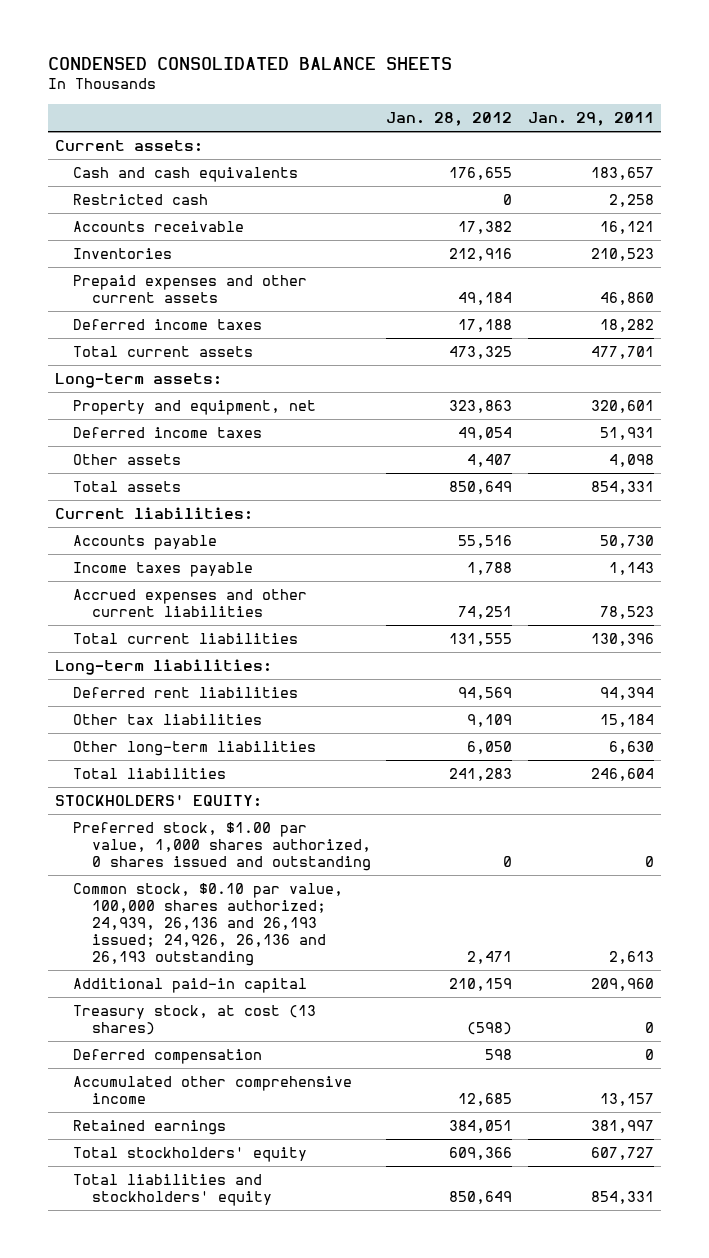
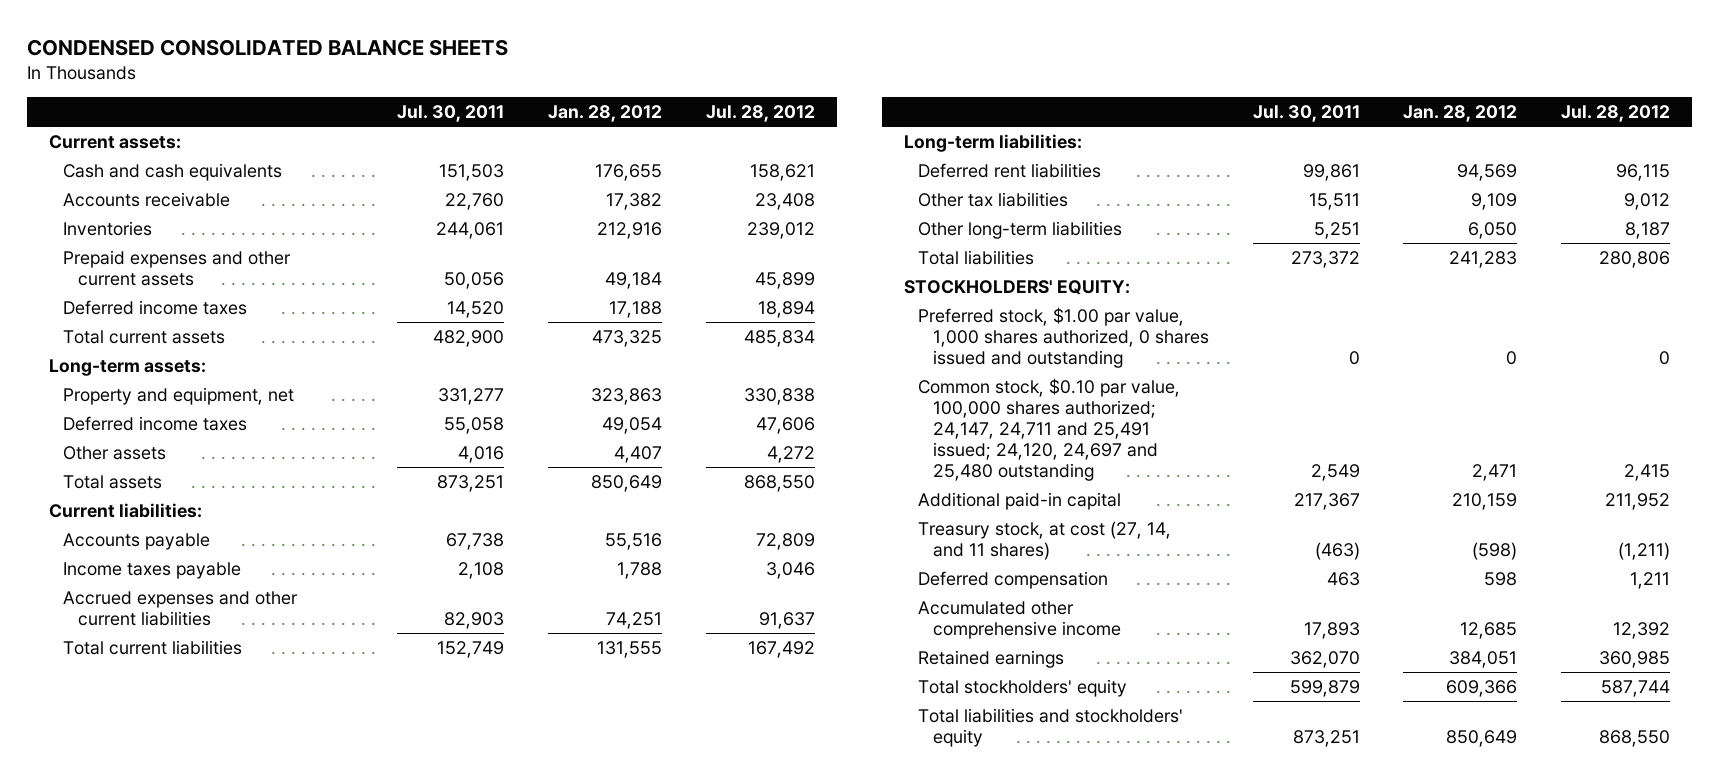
[527,111,654,126] Jan. 29, 2011 -> none
none -> [397,105,505,123] Jul. 30, 2011
none -> [705,105,815,123] Jul. 28, 2012
[73,194,209,206] Restricted cash -> none
[73,883,344,966] Common stock, $0.10 par value, 100,000 shares authorized; 24,939, 26,136 and 26,193 issued; 24,926, 26,136 and 26,193 outstanding -> [918,377,1181,481] Common stock, $0.10 par value, 100,000 shares authorized; 24,147, 24,711 and 25,491 issued; 24,120, 24,697 and 25,480 outstanding
[73,1005,317,1036] Treasury stock, at cost (13 shares) -> [918,520,1172,560] Treasury stock, at cost (27, 14, and 11 shares)

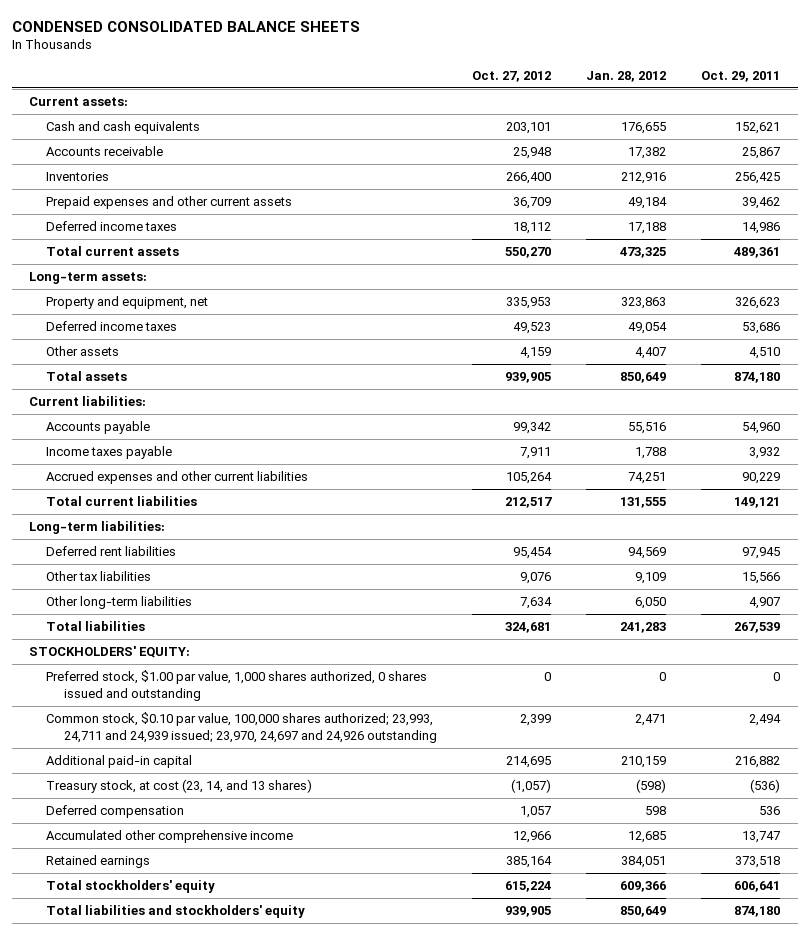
[397,105,505,123] Jul. 30, 2011 -> none
[705,105,815,123] Jul. 28, 2012 -> none
none -> [471,70,551,82] Oct. 27, 2012
none -> [701,70,781,82] Oct. 29, 2011
[918,377,1181,481] Common stock, $0.10 par value, 100,000 shares authorized; 24,147, 24,711 and 25,491 issued; 24,120, 24,697 and 25,480 outstanding -> [46,712,437,744] Common stock, $0.10 par value, 100,000 shares authorized; 23,993, 24,711 and 24,939 issued; 23,970, 24,697 and 24,926 outstanding
[918,520,1172,560] Treasury stock, at cost (27, 14, and 11 shares) -> [46,779,313,794] Treasury stock, at cost (23, 14, and 13 shares)

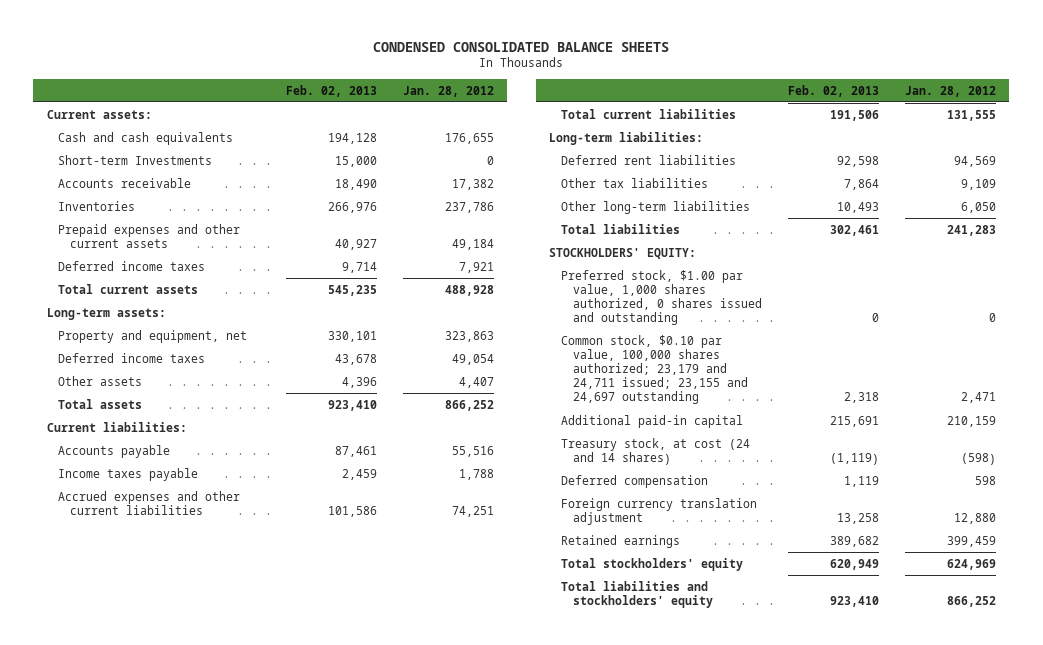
[471,70,551,82] Oct. 27, 2012 -> none
[701,70,781,82] Oct. 29, 2011 -> none
none -> [285,84,377,97] Feb. 02, 2013
none -> [58,154,213,165] Short-term Investments
[620,172,666,185] 212,916 -> [444,201,494,213] 237,786
[627,222,666,235] 17,188 -> [458,261,494,273] 7,921
[619,247,666,259] 473,325 -> [444,284,494,296] 488,928
[619,372,666,384] 850,649 -> [444,399,494,411] 866,252
[46,712,437,744] Common stock, $0.10 par value, 100,000 shares authorized; 23,993, 24,711 and 24,939 issued; 23,970, 24,697 and 24,926 outstanding -> [560,334,748,405] Common stock, $0.10 par value, 100,000 shares authorized; 23,179 and 24,711 issued; 23,155 and 24,697 outstanding
[46,779,313,794] Treasury stock, at cost (23, 14, and 13 shares) -> [560,437,750,465] Treasury stock, at cost (24 and 14 shares)
[46,830,294,844] Accumulated other comprehensive income -> none
none -> [560,497,757,525] Foreign currency translation adjustment
[620,856,666,869] 384,051 -> [947,535,997,547] 399,459
[619,881,666,893] 609,366 -> [947,558,997,570] 624,969
[619,906,666,918] 850,649 -> [947,595,997,607] 866,252

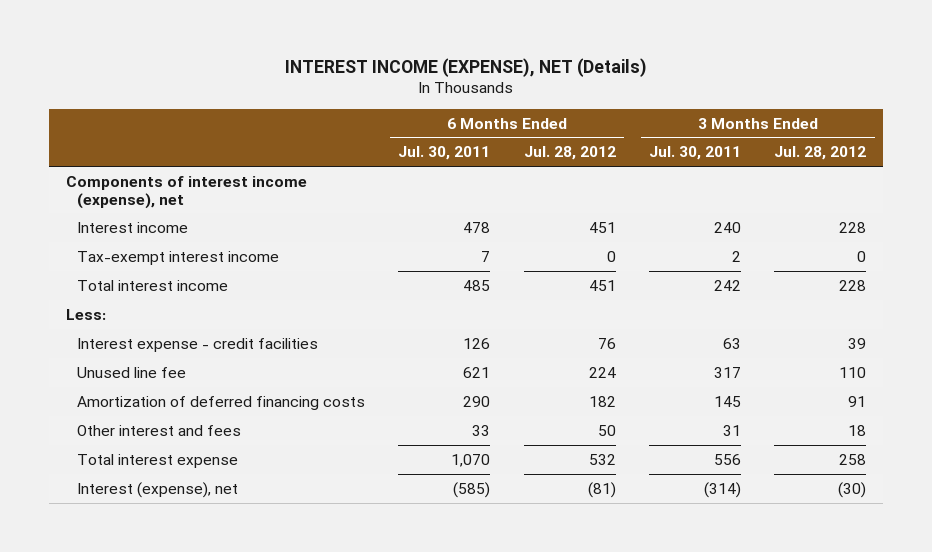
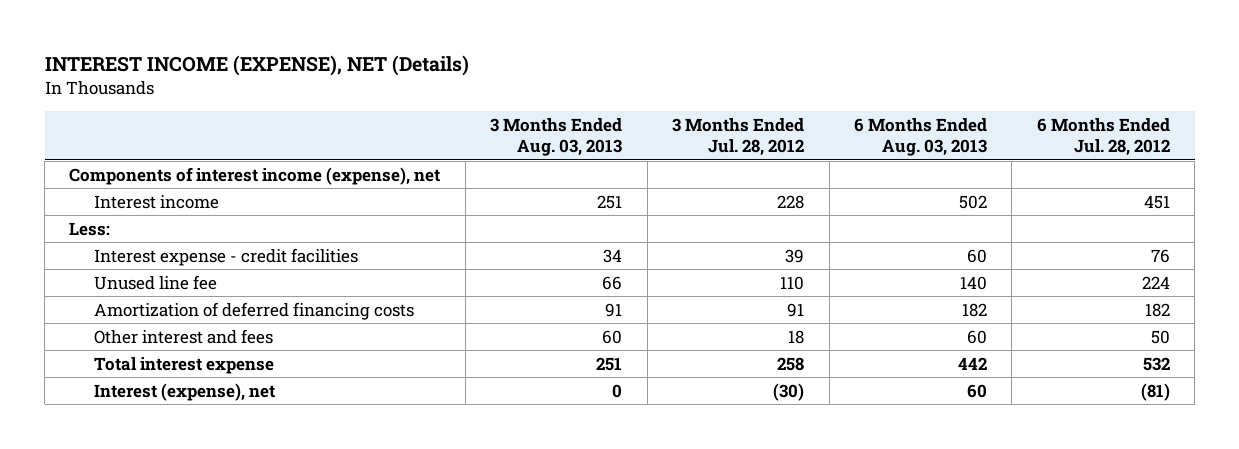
[398,146,491,161] Jul. 30, 2011 -> none
[648,146,741,161] Jul. 30, 2011 -> none
none -> [490,117,623,156] 3 Months Ended Aug. 03, 2013
none -> [853,117,987,156] 6 Months Ended Aug. 03, 2013
[76,250,279,265] Tax-exempt interest income -> none
[76,279,228,291] Total interest income -> none

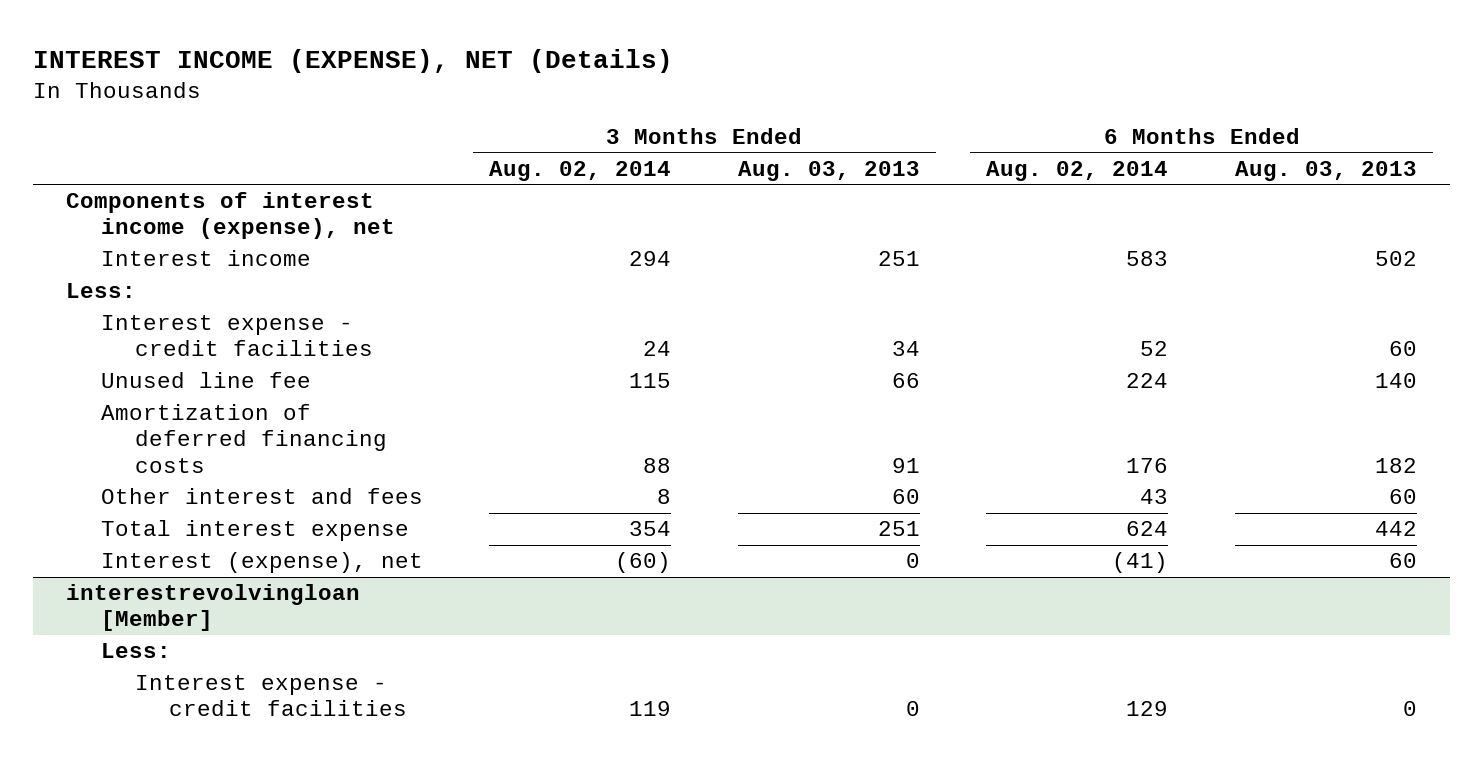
[672,117,805,156] 3 Months Ended Jul. 28, 2012 -> none
[1036,117,1170,156] 6 Months Ended Jul. 28, 2012 -> none
none -> [489,161,672,182] Aug. 02, 2014
none -> [986,161,1169,182] Aug. 02, 2014
none -> [66,584,361,632] interestrevolvingloan [Member]
none -> [100,643,171,659] Less:
none -> [134,675,408,717] Interest expense - credit facilities

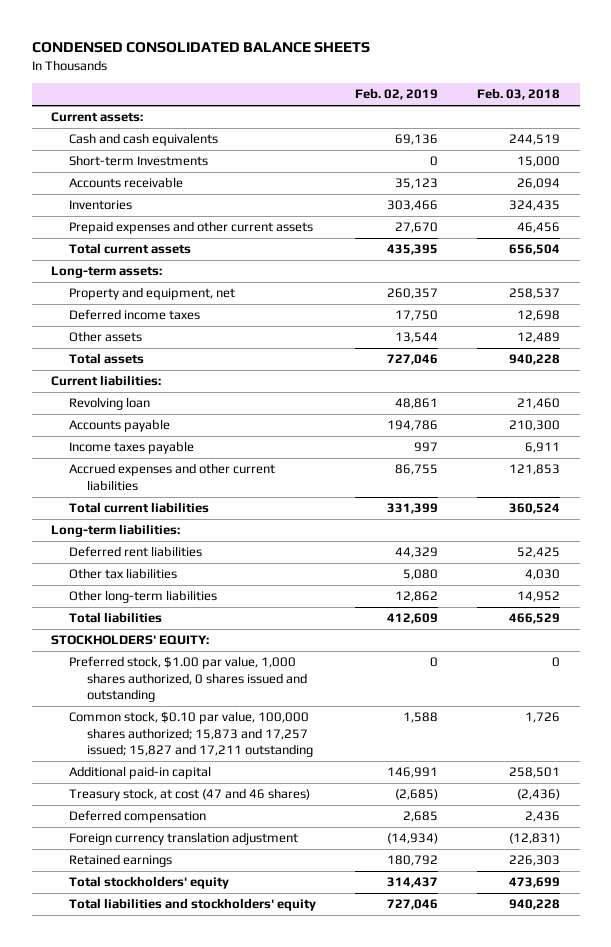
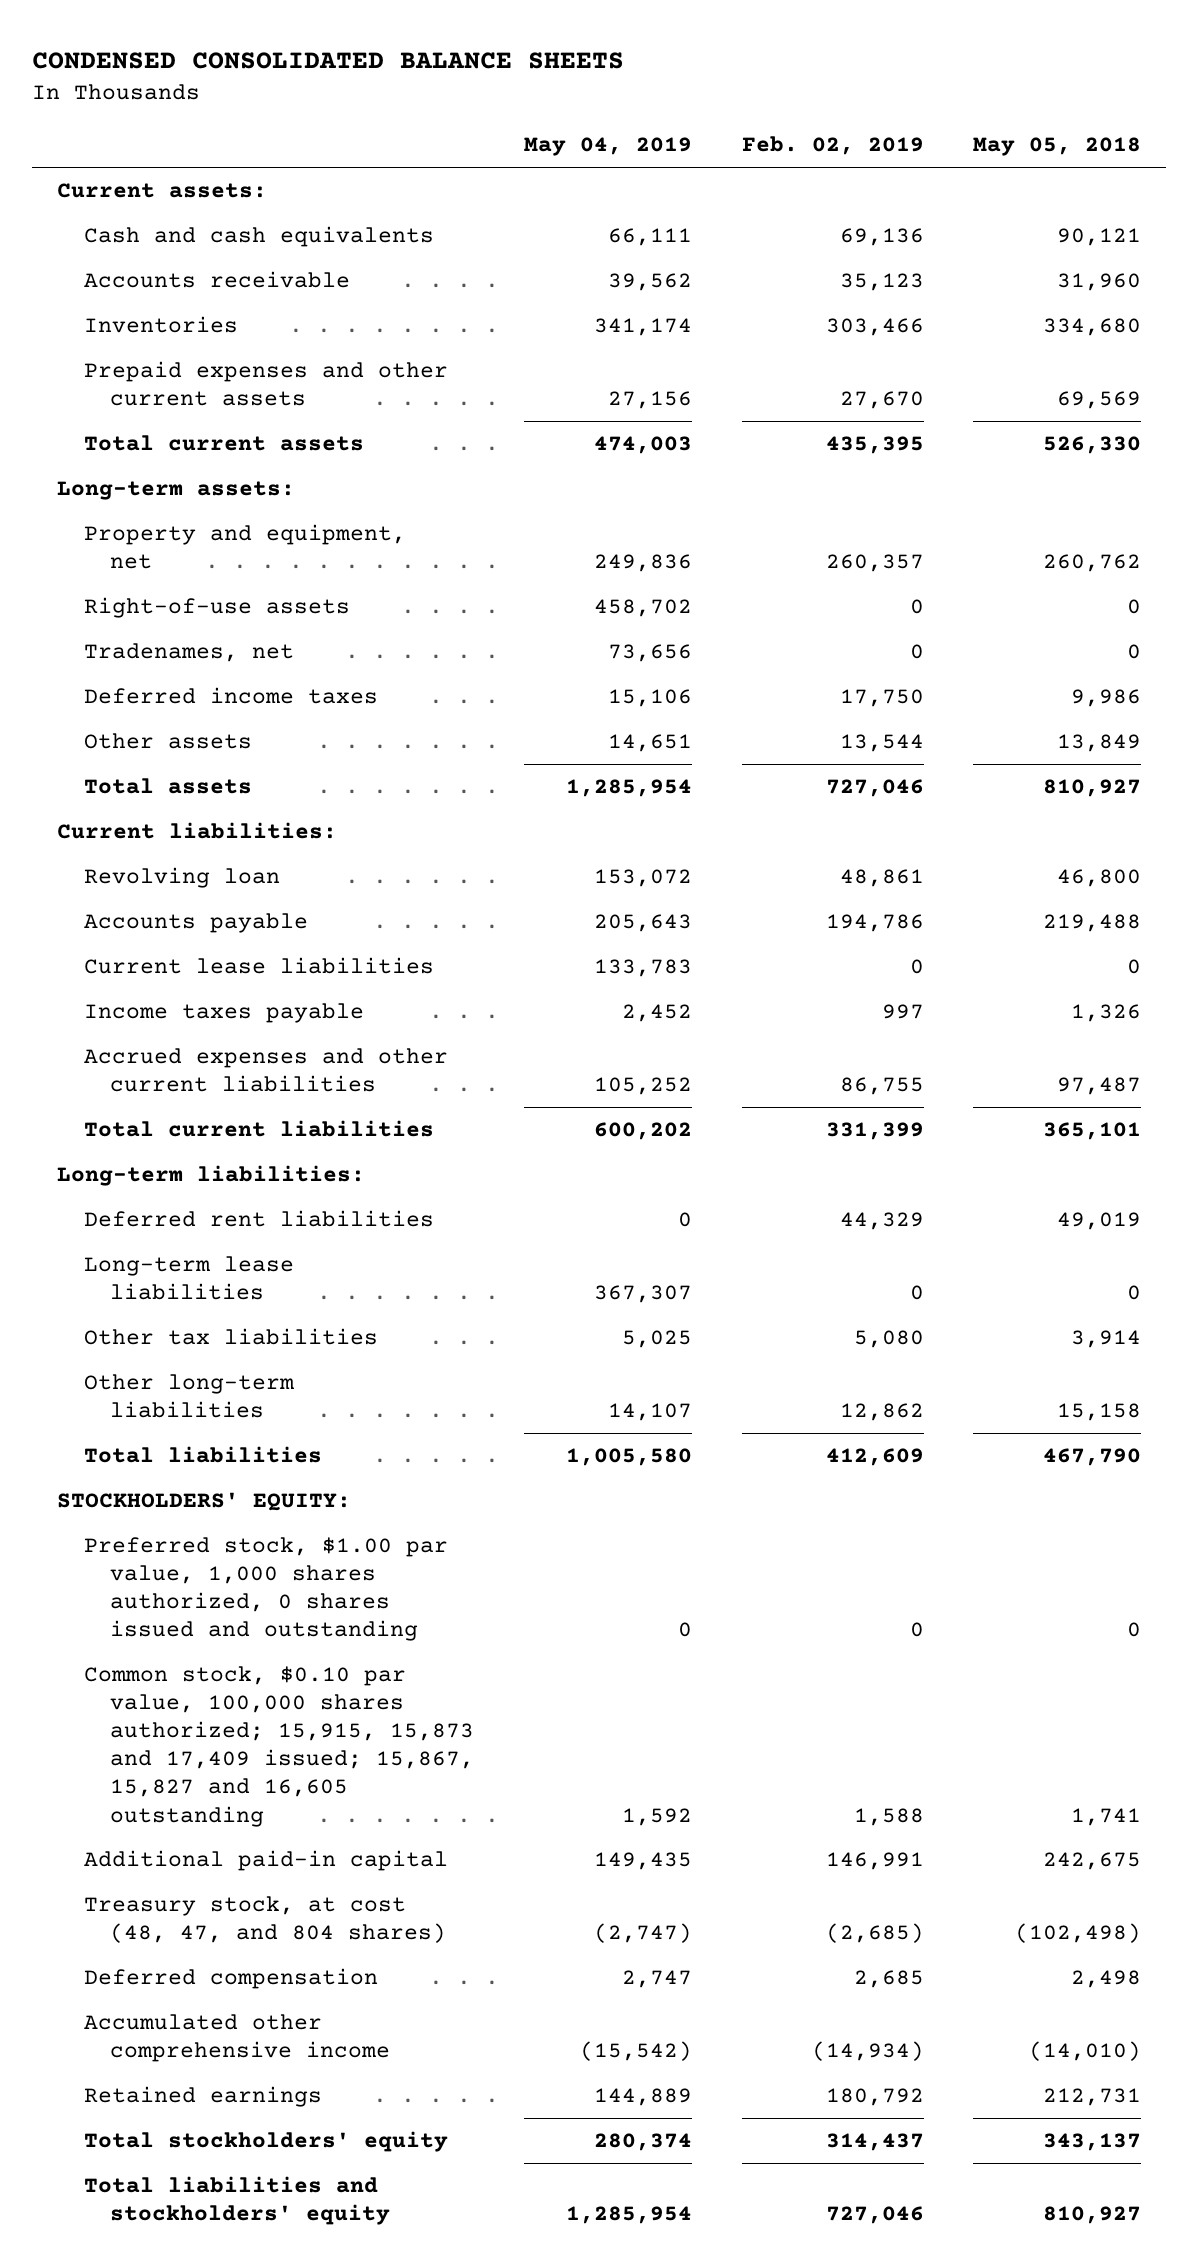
[477,88,561,101] Feb. 03, 2018 -> none
none -> [524,137,693,157] May 04, 2019
none -> [973,137,1142,157] May 05, 2018
[68,155,208,167] Short-term Investments -> none
none -> [83,597,350,619] Right-of-use assets
none -> [83,643,294,663] Tradenames, net
none -> [83,957,434,975] Current lease liabilities
none -> [83,1256,294,1301] Long-term lease liabilities
[68,711,313,757] Common stock, $0.10 par value, 100,000 shares authorized; 15,873 and 17,257 issued; 15,827 and 17,211 outstanding -> [83,1666,475,1827] Common stock, $0.10 par value, 100,000 shares authorized; 15,915, 15,873 and 17,409 issued; 15,867, 15,827 and 16,605 outstanding
[68,788,310,802] Treasury stock, at cost (47 and 46 shares) -> [83,1896,447,1944] Treasury stock, at cost (48, 47, and 804 shares)
[68,832,298,846] Foreign currency translation adjustment -> [83,2014,391,2063] Accumulated other comprehensive income

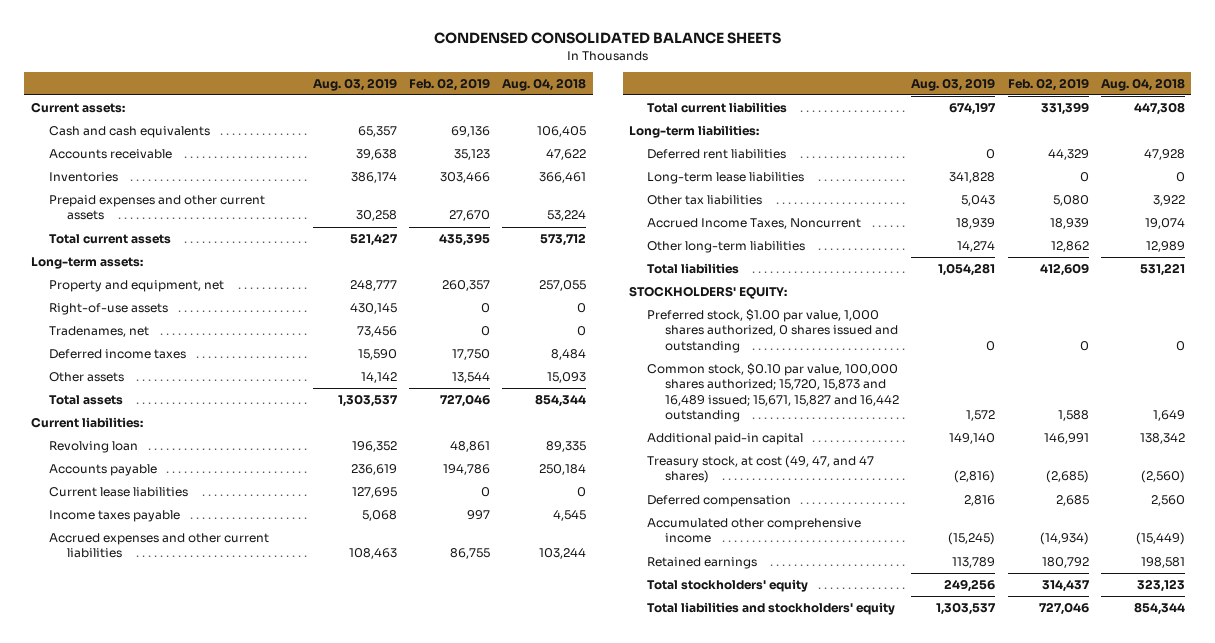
[524,137,693,157] May 04, 2019 -> none
[973,137,1142,157] May 05, 2018 -> none
none -> [312,77,397,91] Aug. 03, 2019
none -> [502,77,587,91] Aug. 04, 2018
none -> [647,218,862,230] Accrued Income Taxes, Noncurrent
[83,1666,475,1827] Common stock, $0.10 par value, 100,000 shares authorized; 15,915, 15,873 and 17,409 issued; 15,867, 15,827 and 16,605 outstanding -> [647,363,900,422] Common stock, $0.10 par value, 100,000 shares authorized; 15,720, 15,873 and 16,489 issued; 15,671, 15,827 and 16,442 outstanding
[83,1896,447,1944] Treasury stock, at cost (48, 47, and 804 shares) -> [647,455,875,484] Treasury stock, at cost (49, 47, and 47 shares)

